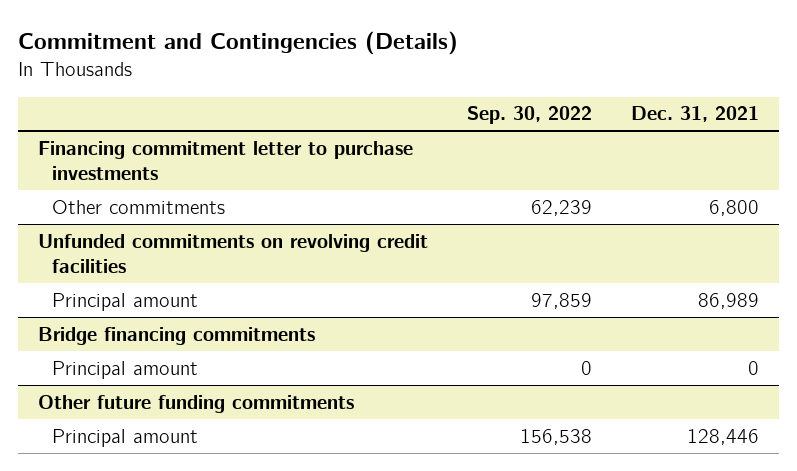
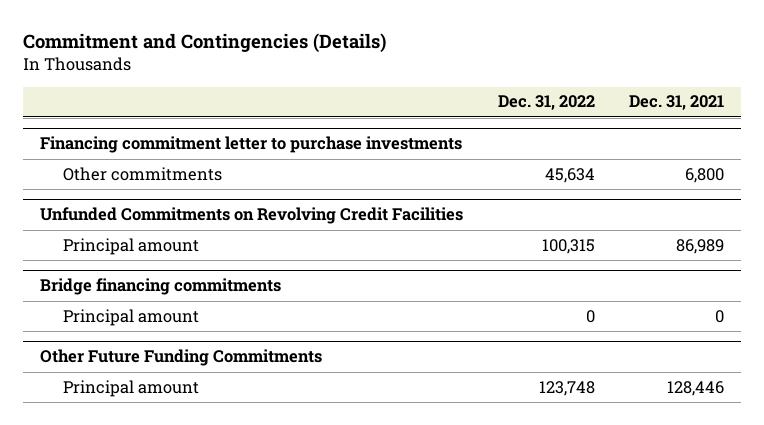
[466,106,592,125] Sep. 30, 2022 -> none
none -> [497,95,595,111] Dec. 31, 2022
[37,233,428,274] Unfunded commitments on revolving credit facilities -> [40,207,464,225] Unfunded Commitments on Revolving Credit Facilities
[37,394,354,413] Other future funding commitments -> [40,349,323,367] Other Future Funding Commitments

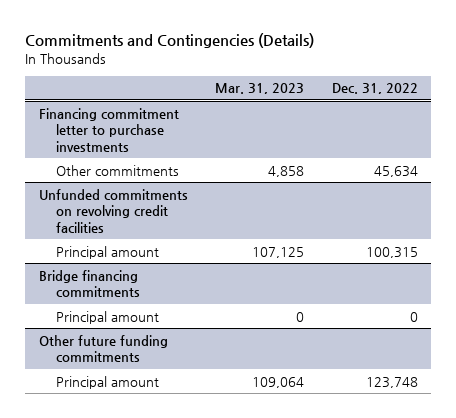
[23,33,387,54] Commitment and Contingencies (Details) -> [25,33,315,49] Commitments and Contingencies (Details)
[628,95,724,111] Dec. 31, 2021 -> none
none -> [215,83,305,95] Mar. 31, 2023
[40,207,464,225] Unfunded Commitments on Revolving Credit Facilities -> [38,188,188,233] Unfunded commitments on revolving credit facilities
[40,349,323,367] Other Future Funding Commitments -> [38,334,168,363] Other future funding commitments

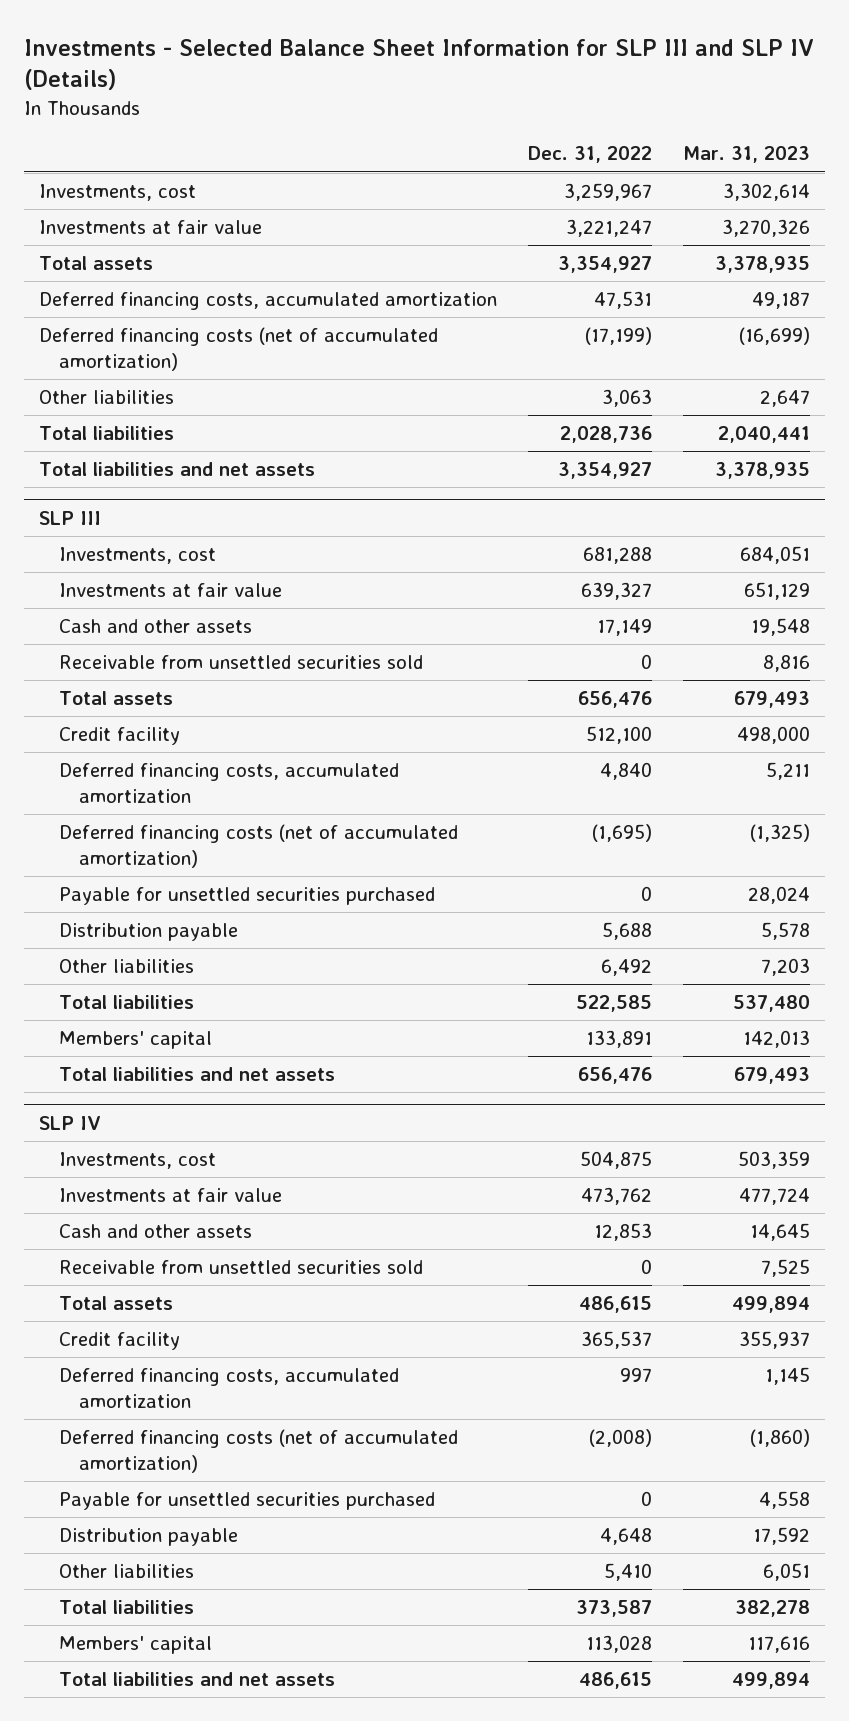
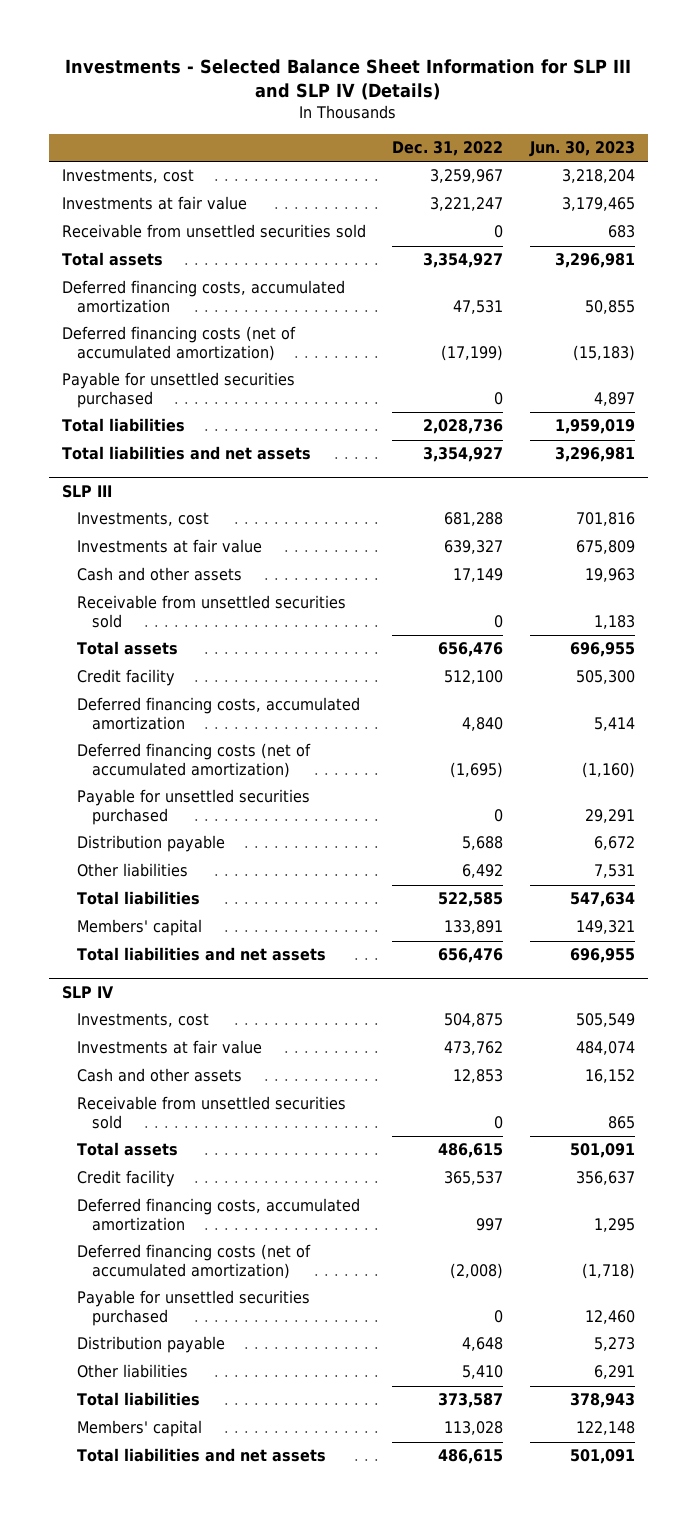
[682,146,810,164] Mar. 31, 2023 -> none
none -> [528,141,635,158] Jun. 30, 2023
none -> [61,224,366,239] Receivable from unsettled securities sold
[39,390,175,405] Other liabilities -> none
none -> [61,372,295,409] Payable for unsettled securities purchased

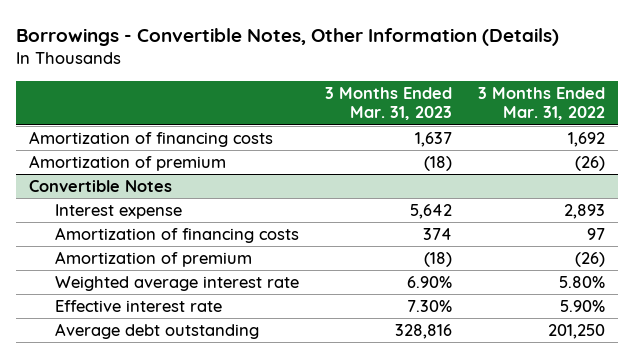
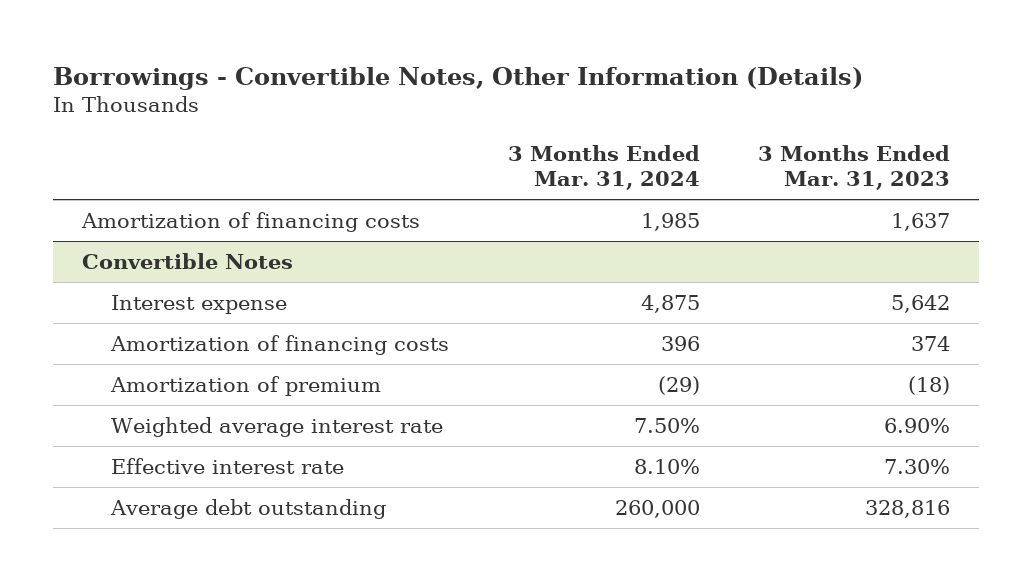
[477,86,605,121] 3 Months Ended Mar. 31, 2022 -> none
none -> [507,144,700,191] 3 Months Ended Mar. 31, 2024
[29,155,227,172] Amortization of premium -> none

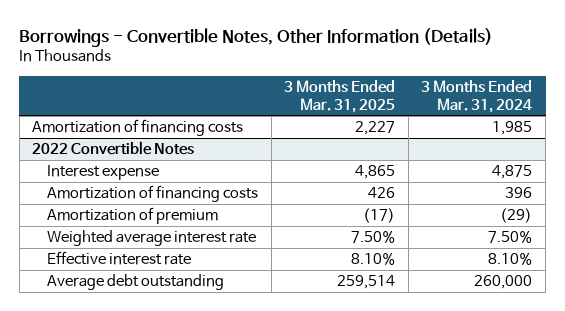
[757,144,950,191] 3 Months Ended Mar. 31, 2023 -> none
none -> [284,79,396,113] 3 Months Ended Mar. 31, 2025
[82,253,294,270] Convertible Notes -> [32,140,195,155] 2022 Convertible Notes

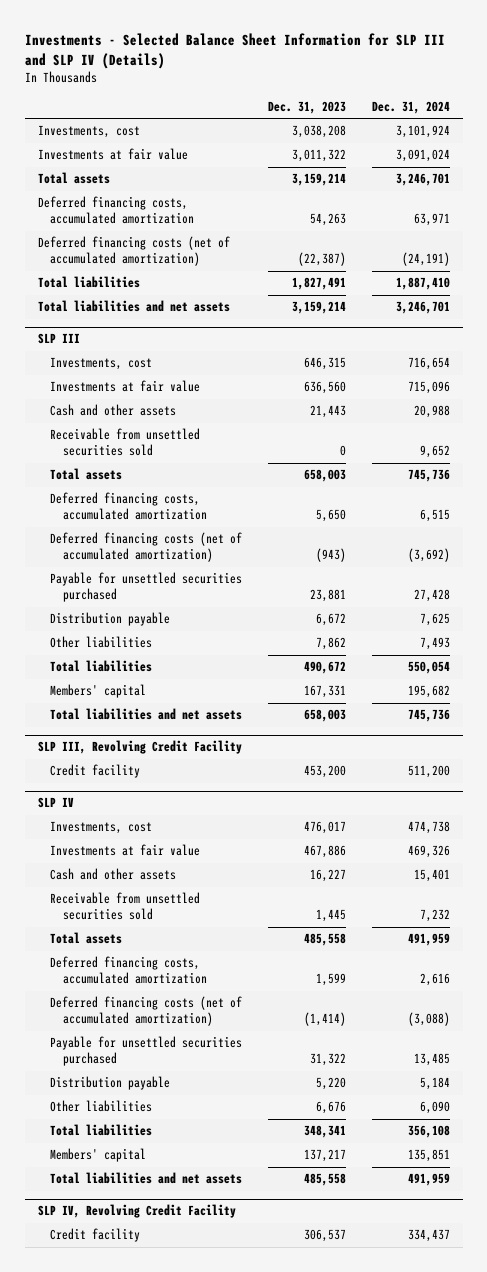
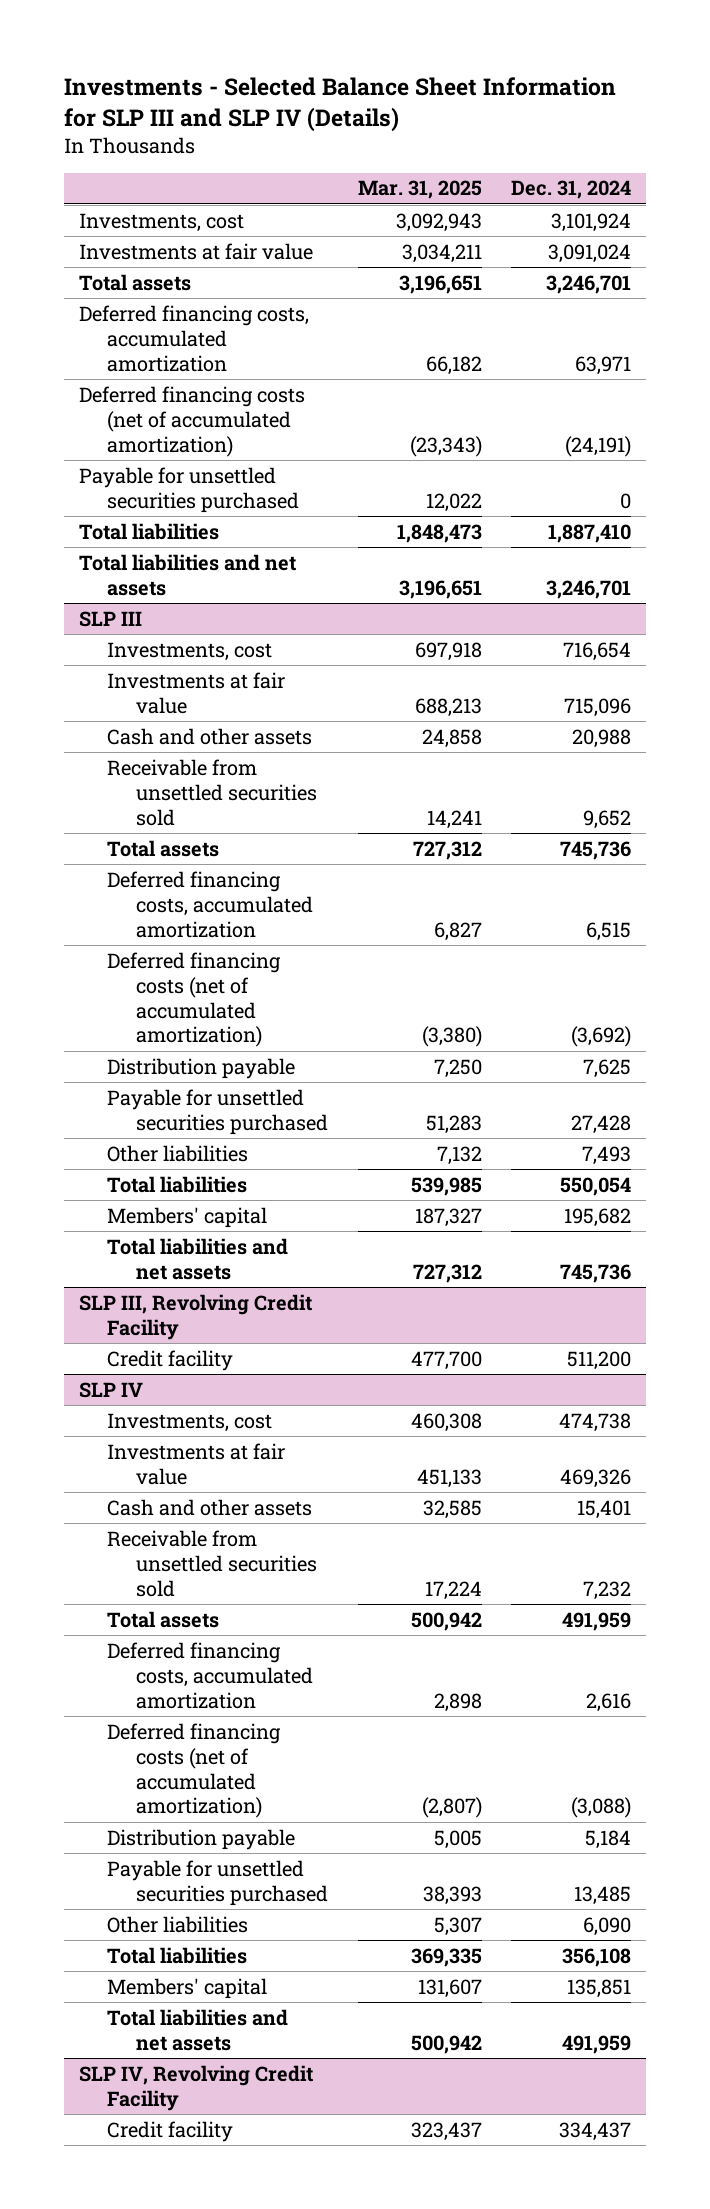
[268,100,347,114] Dec. 31, 2023 -> none
none -> [357,180,482,200] Mar. 31, 2025
none -> [78,466,300,513] Payable for unsettled securities purchased
[50,572,243,603] Payable for unsettled securities purchased -> [107,1088,328,1135] Payable for unsettled securities purchased
[50,1036,243,1067] Payable for unsettled securities purchased -> [107,1859,328,1906] Payable for unsettled securities purchased

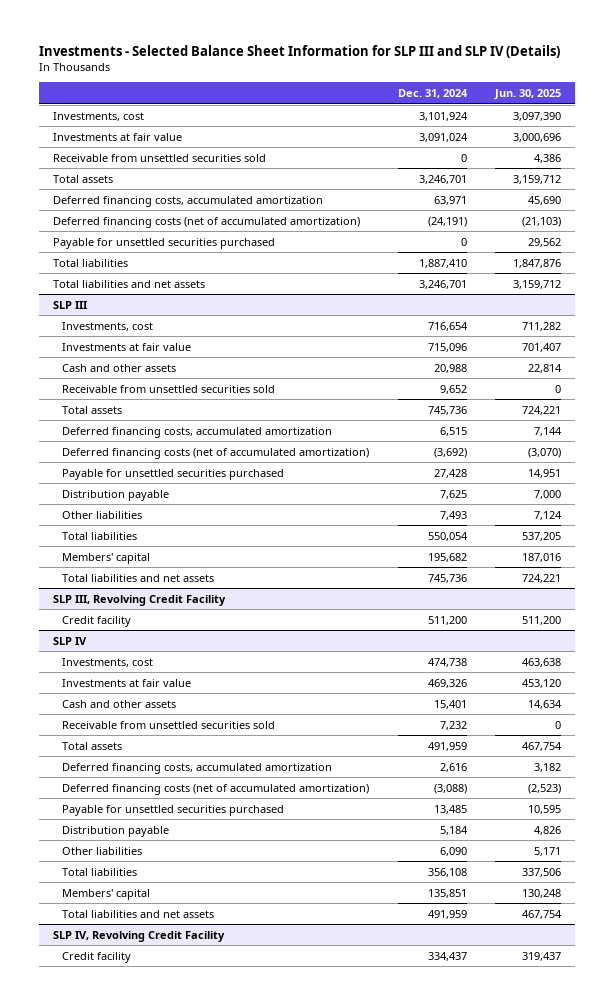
[357,180,482,200] Mar. 31, 2025 -> none
none -> [494,88,562,100] Jun. 30, 2025
none -> [52,153,266,162] Receivable from unsettled securities sold
[107,1057,296,1079] Distribution payable -> [62,489,170,501] Distribution payable
[107,1828,296,1850] Distribution payable -> [62,825,170,837] Distribution payable

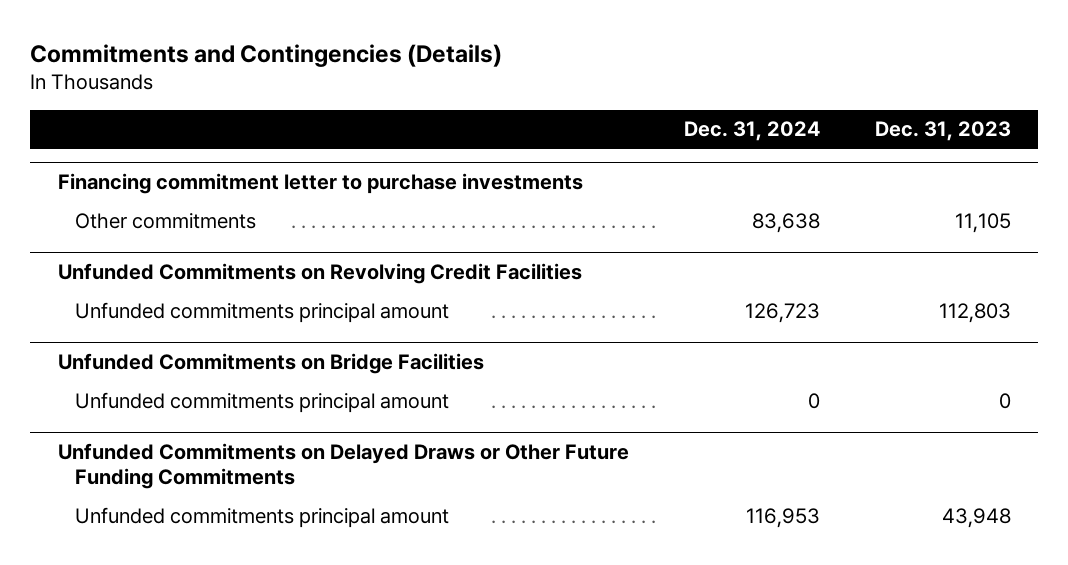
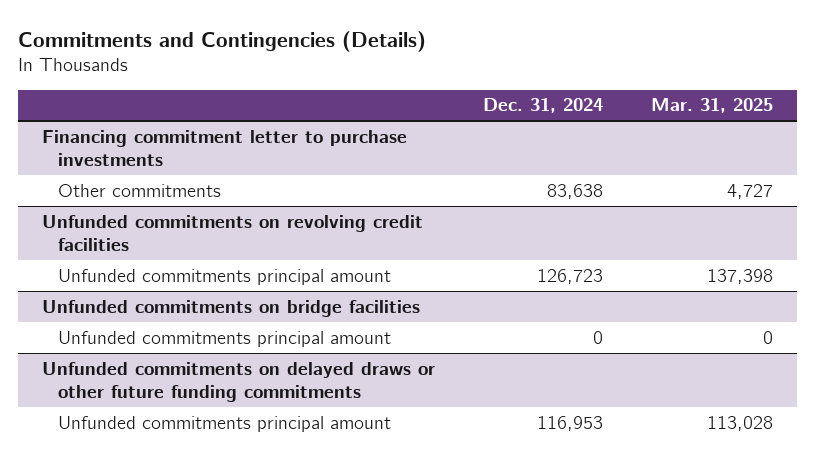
[874,121,1011,142] Dec. 31, 2023 -> none
none -> [651,98,774,114] Mar. 31, 2025
[57,263,582,285] Unfunded Commitments on Revolving Credit Facilities -> [42,214,424,252] Unfunded commitments on revolving credit facilities
[57,353,484,375] Unfunded Commitments on Bridge Facilities -> [42,299,421,317] Unfunded commitments on bridge facilities
[57,443,629,489] Unfunded Commitments on Delayed Draws or Other Future Funding Commitments -> [42,361,436,403] Unfunded commitments on delayed draws or other future funding commitments

